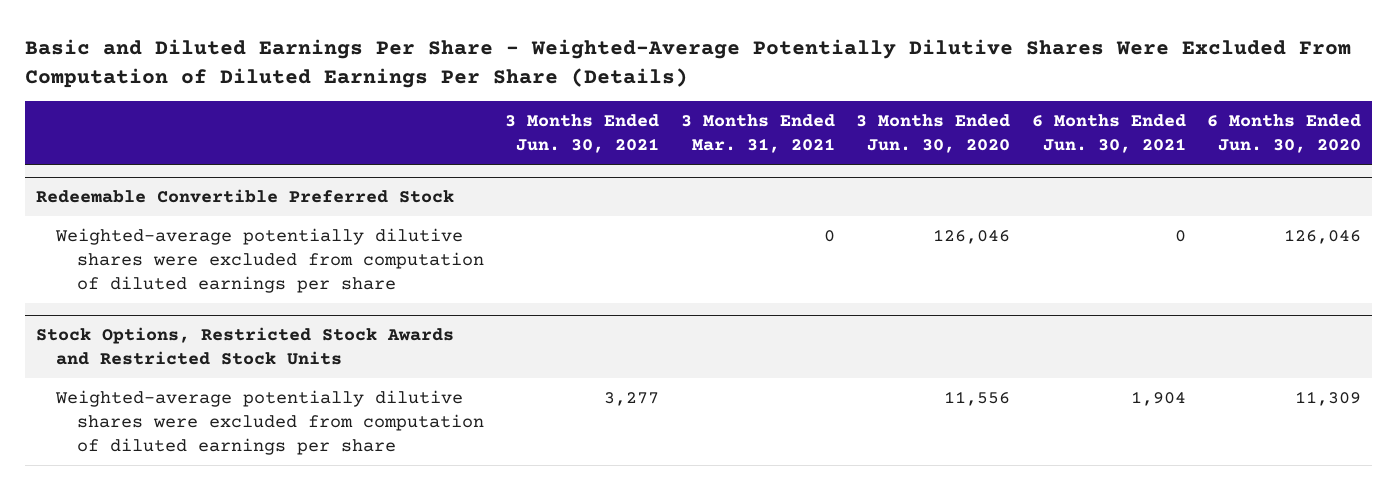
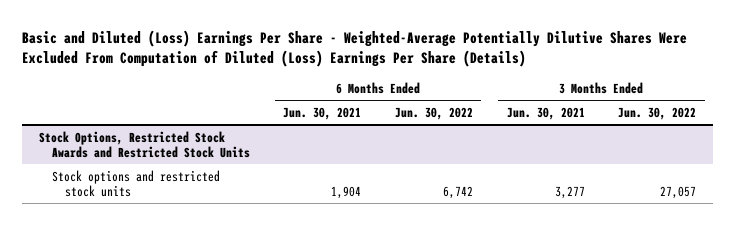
[24,38,1351,88] Basic and Diluted Earnings Per Share - Weighted-Average Potentially Dilutive Shares Were Excluded From Computation of Diluted Earnings Per Share (Details) -> [22,29,688,68] Basic and Diluted (Loss) Earnings Per Share - Weighted-Average Potentially Dilutive Shares Were Excluded From Computation of Diluted (Loss) Earnings Per Share (Details)
[680,114,835,154] 3 Months Ended Mar. 31, 2021 -> none
[856,114,1011,154] 3 Months Ended Jun. 30, 2020 -> none
[1207,114,1362,154] 6 Months Ended Jun. 30, 2020 -> none
none -> [394,107,473,121] Jun. 30, 2022
none -> [618,107,697,121] Jun. 30, 2022
[35,188,454,203] Redeemable Convertible Preferred Stock -> none
[55,227,484,293] Weighted-average potentially dilutive shares were excluded from computation of diluted earnings per share -> none
[55,389,484,455] Weighted-average potentially dilutive shares were excluded from computation of diluted earnings per share -> [51,169,220,198] Stock options and restricted stock units

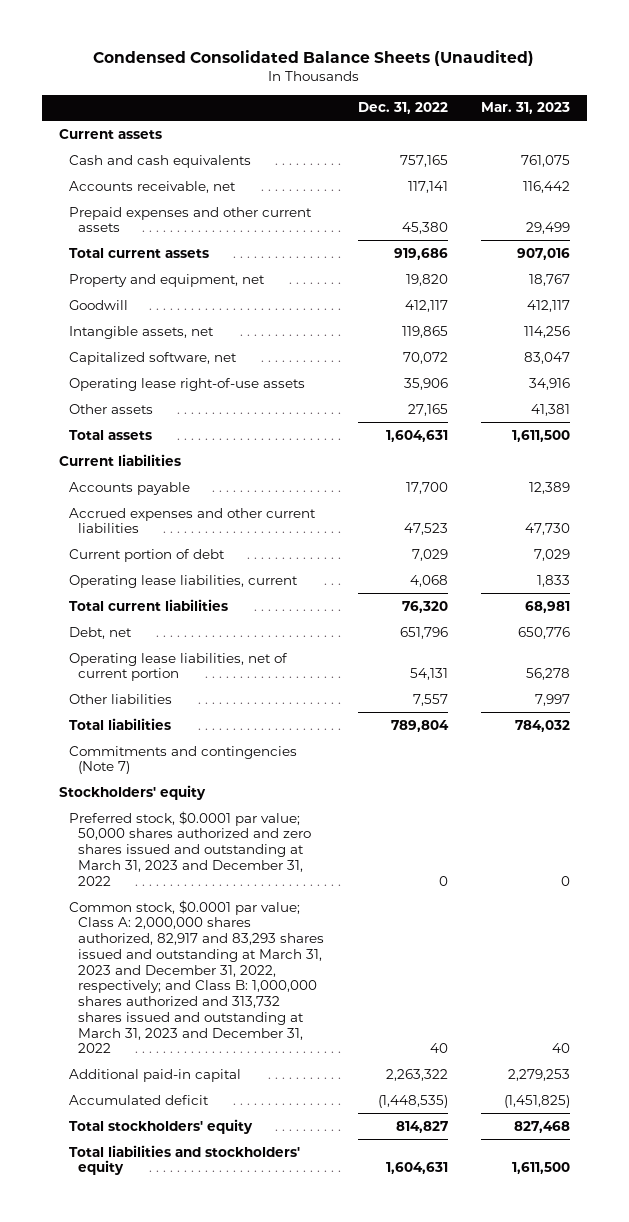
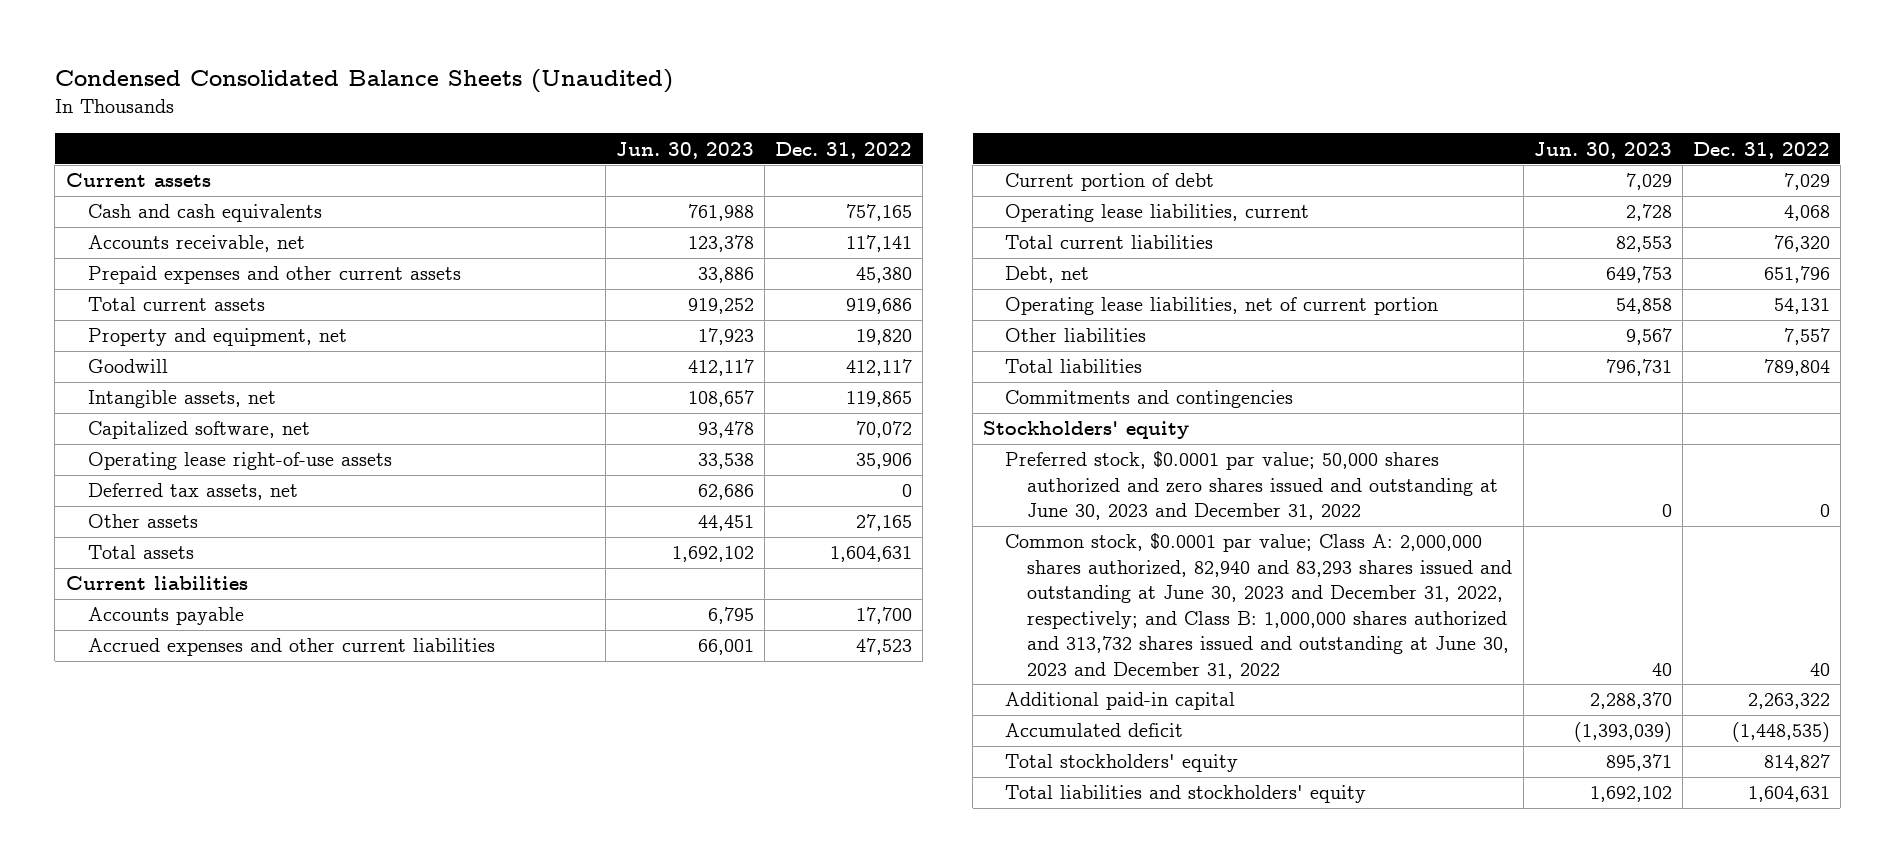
[481,102,571,115] Mar. 31, 2023 -> none
none -> [615,141,754,159] Jun. 30, 2023
none -> [87,483,298,501] Deferred tax assets, net
[68,745,297,775] Commitments and contingencies (Note 7) -> [1005,390,1294,409] Commitments and contingencies
[68,810,312,886] Preferred stock, $0.0001 par value; 50,000 shares authorized and zero shares issued and outstanding at March 31, 2023 and December 31, 2022 -> [1005,451,1499,521] Preferred stock, $0.0001 par value; 50,000 shares authorized and zero shares issued and outstanding at June 30, 2023 and December 31, 2022
[68,899,325,1054] Common stock, $0.0001 par value; Class A: 2,000,000 shares authorized, 82,917 and 83,293 shares issued and outstanding at March 31, 2023 and December 31, 2022, respectively; and Class B: 1,000,000 shares authorized and 313,732 shares issued and outstanding at March 31, 2023 and December 31, 2022 -> [1005,533,1513,679] Common stock, $0.0001 par value; Class A: 2,000,000 shares authorized, 82,940 and 83,293 shares issued and outstanding at June 30, 2023 and December 31, 2022, respectively; and Class B: 1,000,000 shares authorized and 313,732 shares issued and outstanding at June 30, 2023 and December 31, 2022

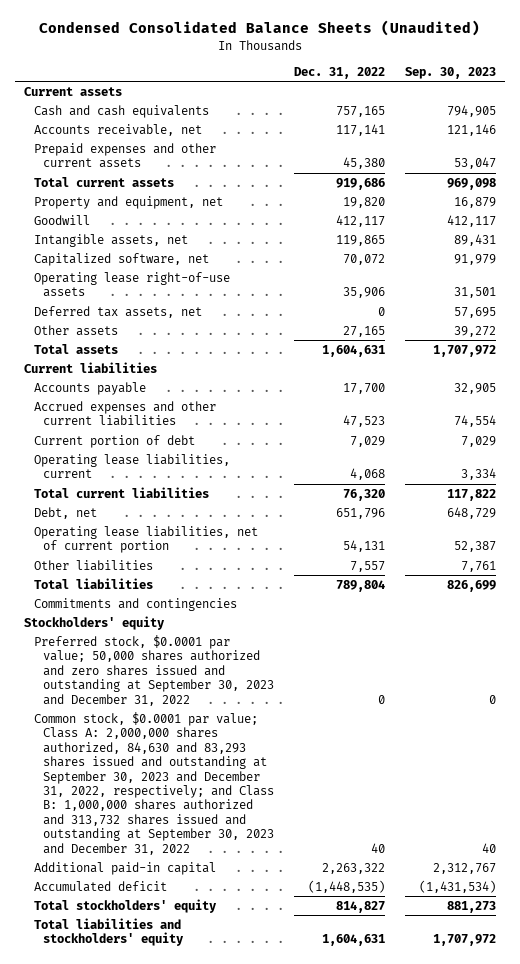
[615,141,754,159] Jun. 30, 2023 -> none
none -> [404,66,496,79] Sep. 30, 2023
[1005,451,1499,521] Preferred stock, $0.0001 par value; 50,000 shares authorized and zero shares issued and outstanding at June 30, 2023 and December 31, 2022 -> [33,634,274,706] Preferred stock, $0.0001 par value; 50,000 shares authorized and zero shares issued and outstanding at September 30, 2023 and December 31, 2022
[1005,533,1513,679] Common stock, $0.0001 par value; Class A: 2,000,000 shares authorized, 82,940 and 83,293 shares issued and outstanding at June 30, 2023 and December 31, 2022, respectively; and Class B: 1,000,000 shares authorized and 313,732 shares issued and outstanding at June 30, 2023 and December 31, 2022 -> [33,711,274,855] Common stock, $0.0001 par value; Class A: 2,000,000 shares authorized, 84,630 and 83,293 shares issued and outstanding at September 30, 2023 and December 31, 2022, respectively; and Class B: 1,000,000 shares authorized and 313,732 shares issued and outstanding at September 30, 2023 and December 31, 2022

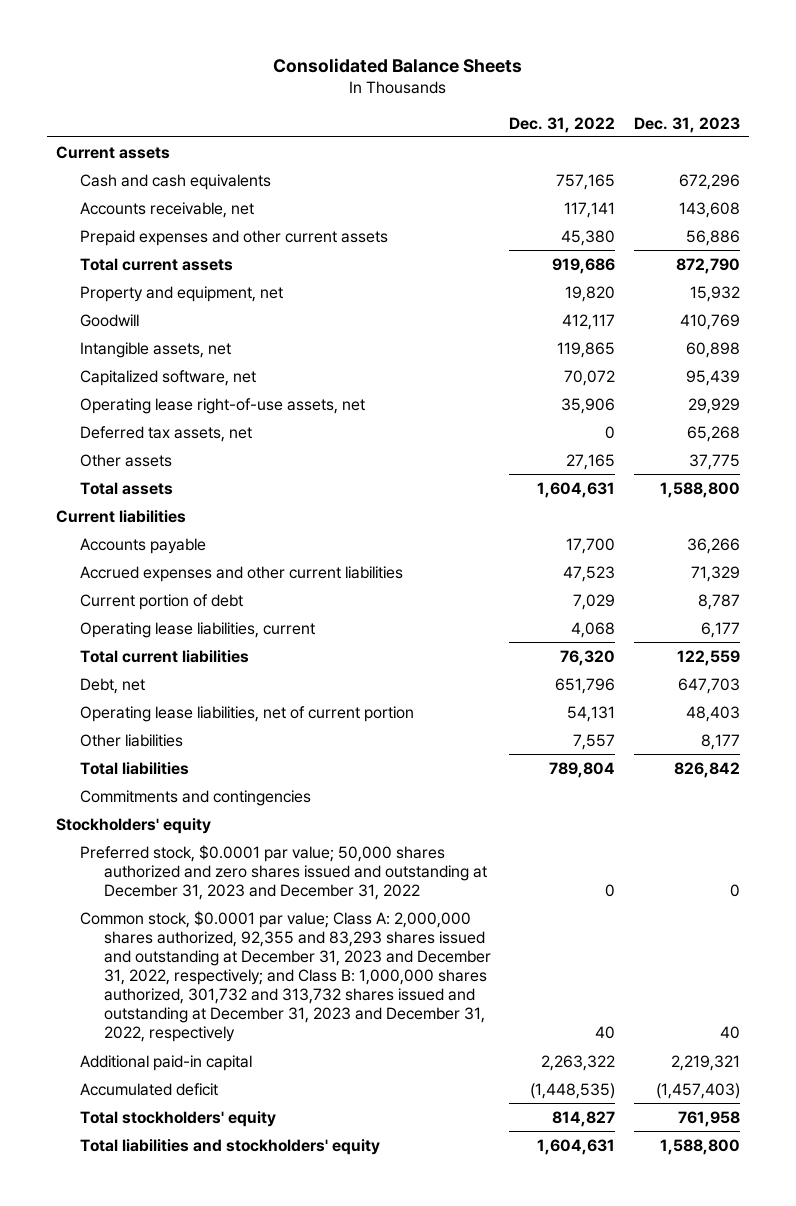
[39,20,481,37] Condensed Consolidated Balance Sheets (Unaudited) -> [273,57,523,73] Consolidated Balance Sheets
[404,66,496,79] Sep. 30, 2023 -> none
none -> [633,116,740,133] Dec. 31, 2023
[33,271,230,298] Operating lease right-of-use assets -> [80,397,366,414] Operating lease right-of-use assets, net
[33,634,274,706] Preferred stock, $0.0001 par value; 50,000 shares authorized and zero shares issued and outstanding at September 30, 2023 and December 31, 2022 -> [80,844,488,900] Preferred stock, $0.0001 par value; 50,000 shares authorized and zero shares issued and outstanding at December 31, 2023 and December 31, 2022
[33,711,274,855] Common stock, $0.0001 par value; Class A: 2,000,000 shares authorized, 84,630 and 83,293 shares issued and outstanding at September 30, 2023 and December 31, 2022, respectively; and Class B: 1,000,000 shares authorized and 313,732 shares issued and outstanding at September 30, 2023 and December 31, 2022 -> [80,910,492,1043] Common stock, $0.0001 par value; Class A: 2,000,000 shares authorized, 92,355 and 83,293 shares issued and outstanding at December 31, 2023 and December 31, 2022, respectively; and Class B: 1,000,000 shares authorized, 301,732 and 313,732 shares issued and outstanding at December 31, 2023 and December 31, 2022, respectively

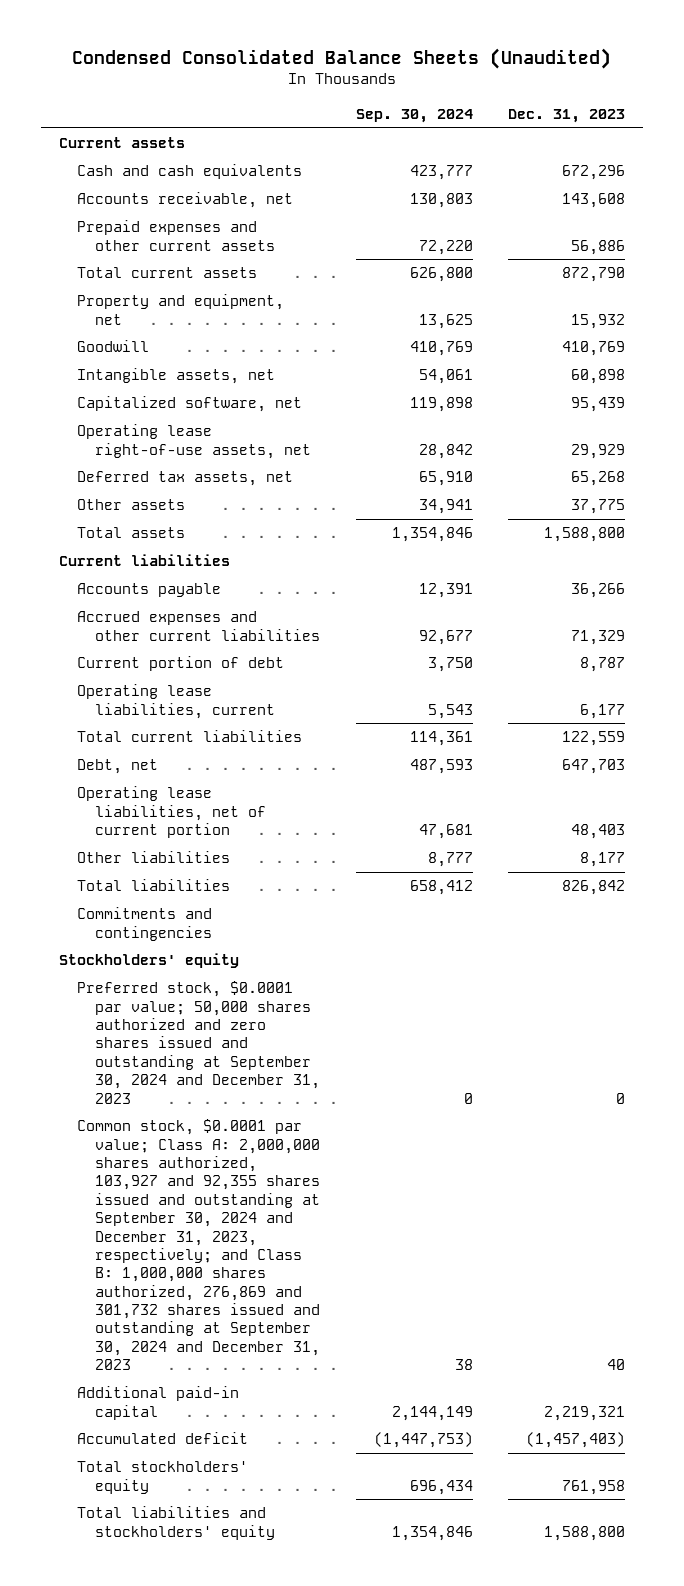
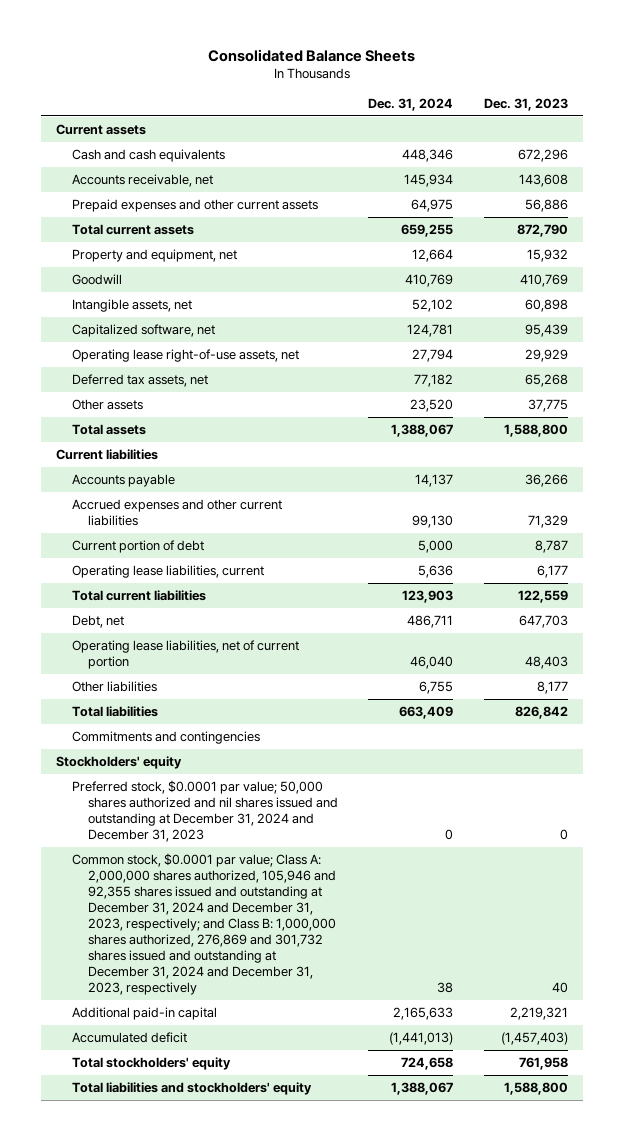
[71,48,611,70] Condensed Consolidated Balance Sheets (Unaudited) -> [207,48,415,62] Consolidated Balance Sheets
[355,108,473,123] Sep. 30, 2024 -> none
none -> [368,97,454,111] Dec. 31, 2024
[76,981,321,1104] Preferred stock, $0.0001 par value; 50,000 shares authorized and zero shares issued and outstanding at September 30, 2024 and December 31, 2023 -> [71,780,339,843] Preferred stock, $0.0001 par value; 50,000 shares authorized and nil shares issued and outstanding at December 31, 2024 and December 31, 2023
[76,1119,321,1371] Common stock, $0.0001 par value; Class A: 2,000,000 shares authorized, 103,927 and 92,355 shares issued and outstanding at September 30, 2024 and December 31, 2023, respectively; and Class B: 1,000,000 shares authorized, 276,869 and 301,732 shares issued and outstanding at September 30, 2024 and December 31, 2023 -> [71,853,337,995] Common stock, $0.0001 par value; Class A: 2,000,000 shares authorized, 105,946 and 92,355 shares issued and outstanding at December 31, 2024 and December 31, 2023, respectively; and Class B: 1,000,000 shares authorized, 276,869 and 301,732 shares issued and outstanding at December 31, 2024 and December 31, 2023, respectively

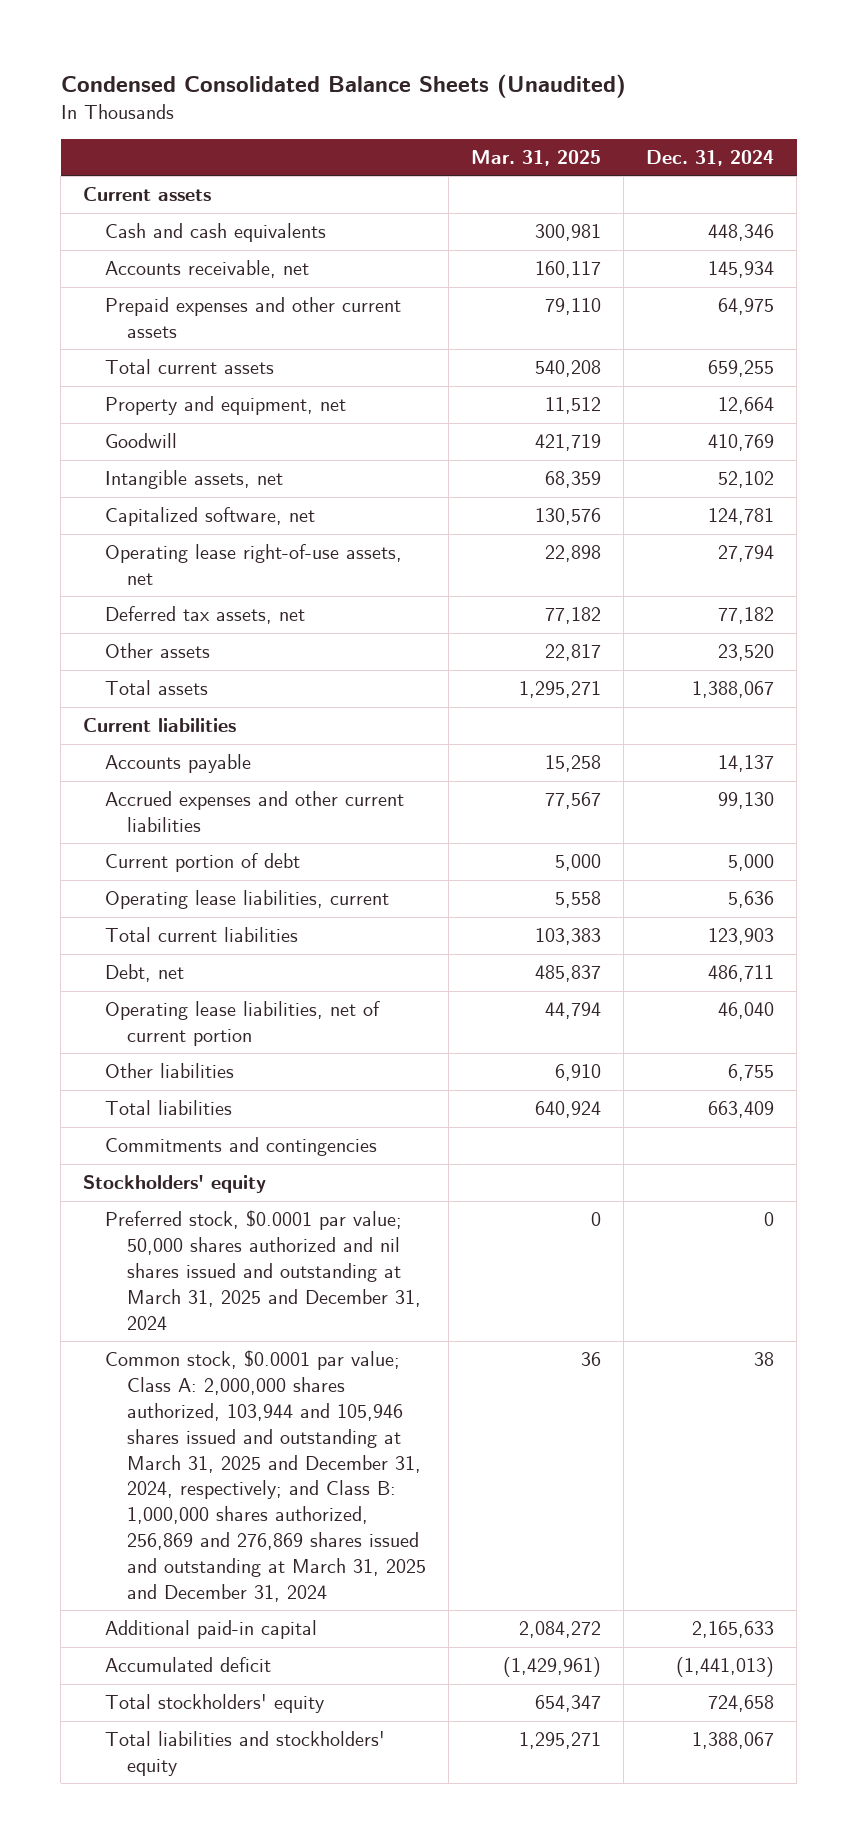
[207,48,415,62] Consolidated Balance Sheets -> [60,73,626,98] Condensed Consolidated Balance Sheets (Unaudited)
[483,97,568,111] Dec. 31, 2023 -> none
none -> [471,149,602,166] Mar. 31, 2025
[71,780,339,843] Preferred stock, $0.0001 par value; 50,000 shares authorized and nil shares issued and outstanding at December 31, 2024 and December 31, 2023 -> [105,1210,422,1330] Preferred stock, $0.0001 par value; 50,000 shares authorized and nil shares issued and outstanding at March 31, 2025 and December 31, 2024
[71,853,337,995] Common stock, $0.0001 par value; Class A: 2,000,000 shares authorized, 105,946 and 92,355 shares issued and outstanding at December 31, 2024 and December 31, 2023, respectively; and Class B: 1,000,000 shares authorized, 276,869 and 301,732 shares issued and outstanding at December 31, 2024 and December 31, 2023, respectively -> [105,1350,427,1602] Common stock, $0.0001 par value; Class A: 2,000,000 shares authorized, 103,944 and 105,946 shares issued and outstanding at March 31, 2025 and December 31, 2024, respectively; and Class B: 1,000,000 shares authorized, 256,869 and 276,869 shares issued and outstanding at March 31, 2025 and December 31, 2024

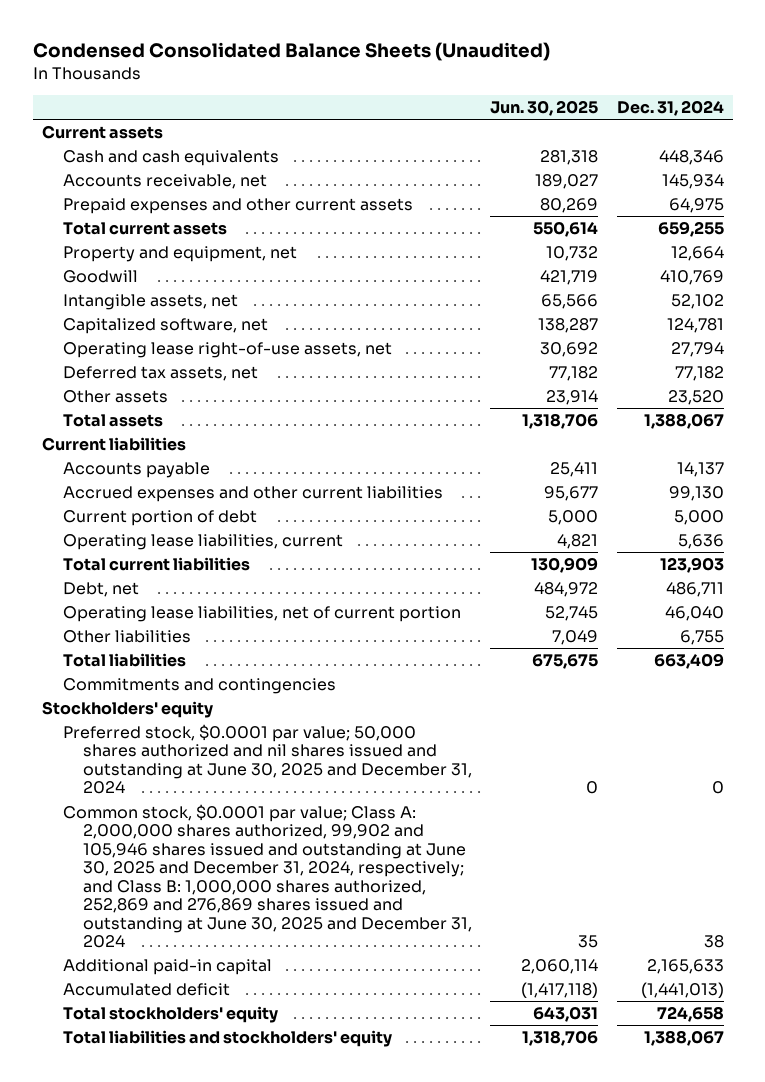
[471,149,602,166] Mar. 31, 2025 -> none
none -> [490,99,599,116] Jun. 30, 2025
[105,1210,422,1330] Preferred stock, $0.0001 par value; 50,000 shares authorized and nil shares issued and outstanding at March 31, 2025 and December 31, 2024 -> [62,723,473,795] Preferred stock, $0.0001 par value; 50,000 shares authorized and nil shares issued and outstanding at June 30, 2025 and December 31, 2024
[105,1350,427,1602] Common stock, $0.0001 par value; Class A: 2,000,000 shares authorized, 103,944 and 105,946 shares issued and outstanding at March 31, 2025 and December 31, 2024, respectively; and Class B: 1,000,000 shares authorized, 256,869 and 276,869 shares issued and outstanding at March 31, 2025 and December 31, 2024 -> [62,803,473,949] Common stock, $0.0001 par value; Class A: 2,000,000 shares authorized, 99,902 and 105,946 shares issued and outstanding at June 30, 2025 and December 31, 2024, respectively; and Class B: 1,000,000 shares authorized, 252,869 and 276,869 shares issued and outstanding at June 30, 2025 and December 31, 2024

